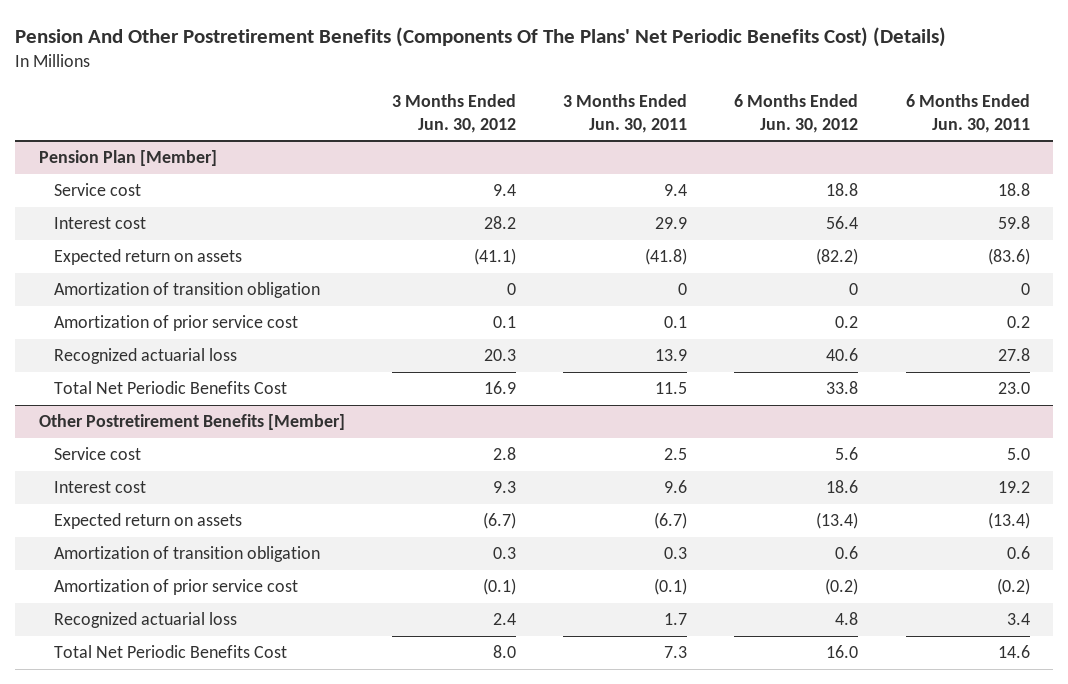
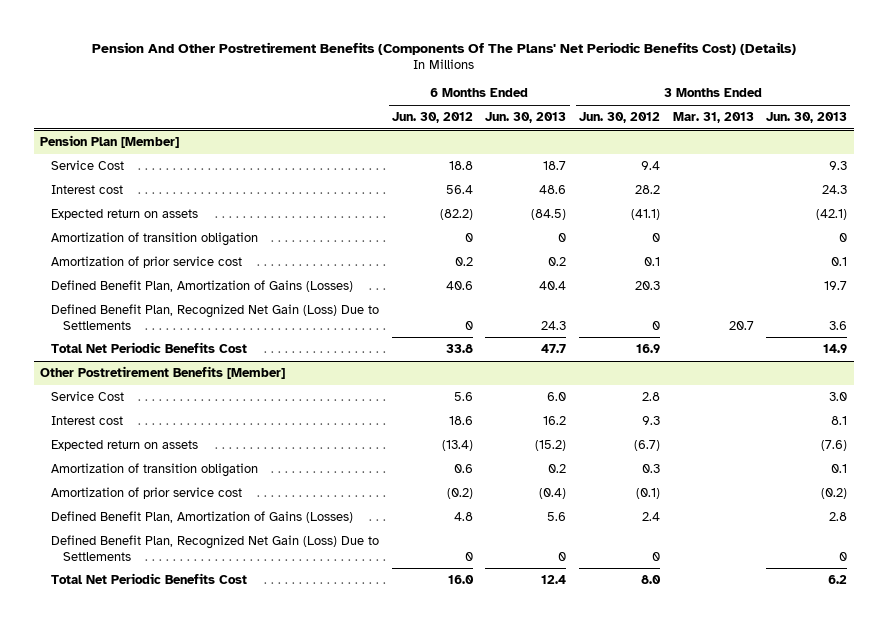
[563,93,688,133] 3 Months Ended Jun. 30, 2011 -> none
[905,93,1030,133] 6 Months Ended Jun. 30, 2011 -> none
none -> [485,112,567,124] Jun. 30, 2013
none -> [672,112,754,124] Mar. 31, 2013
none -> [766,112,848,124] Jun. 30, 2013
[54,183,142,197] Service cost -> [51,160,125,171] Service Cost
[54,348,238,365] Recognized actuarial loss -> [51,280,354,293] Defined Benefit Plan, Amortization of Gains (Losses)
none -> [51,304,380,330] Defined Benefit Plan, Recognized Net Gain (Loss) Due to Settlements
[54,447,142,461] Service cost -> [51,391,125,402] Service Cost
[54,612,238,629] Recognized actuarial loss -> [51,511,354,524] Defined Benefit Plan, Amortization of Gains (Losses)
none -> [51,535,380,561] Defined Benefit Plan, Recognized Net Gain (Loss) Due to Settlements

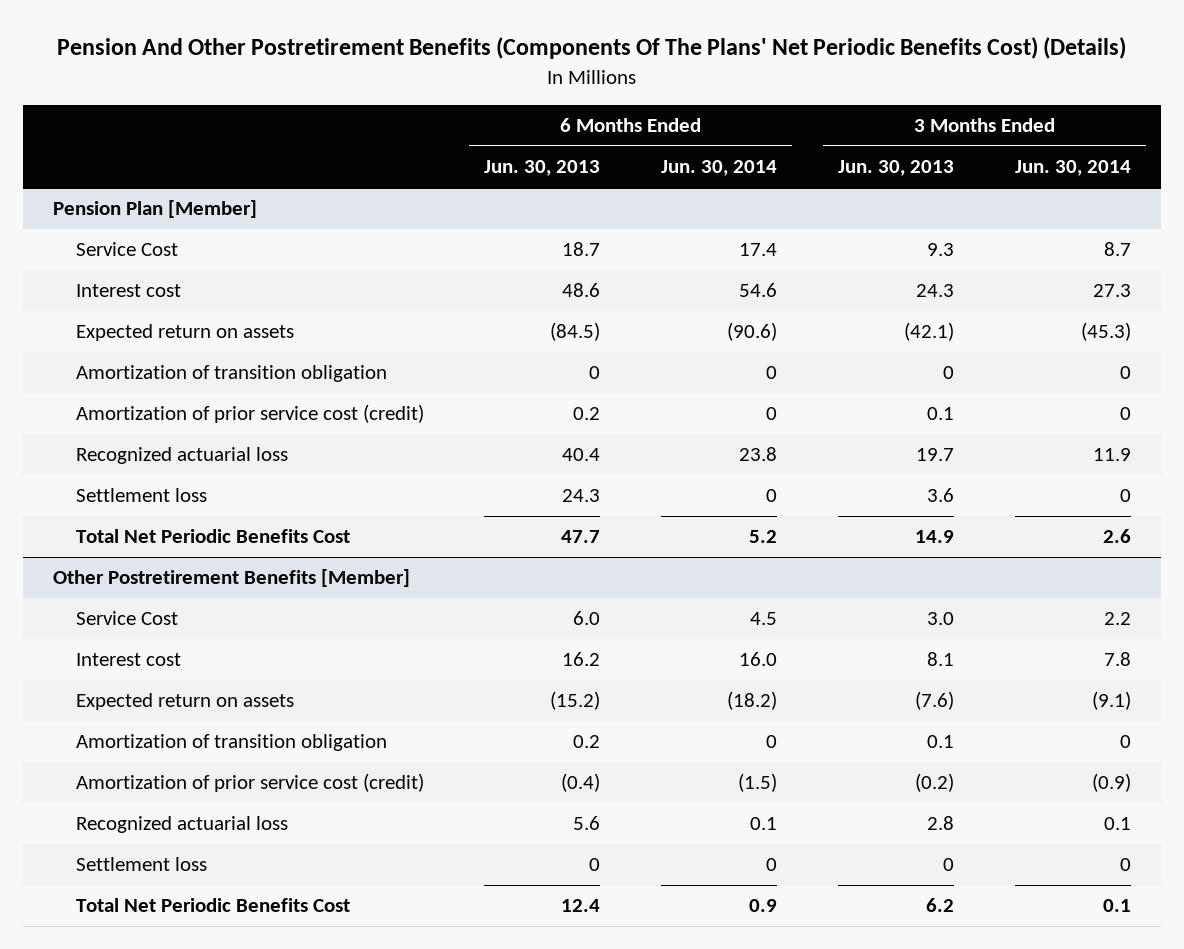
[391,112,473,124] Jun. 30, 2012 -> none
[579,112,661,124] Jun. 30, 2012 -> none
[672,112,754,124] Mar. 31, 2013 -> none
none -> [661,160,778,177] Jun. 30, 2014
none -> [1014,160,1131,177] Jun. 30, 2014
[51,256,243,269] Amortization of prior service cost -> [75,404,424,424] Amortization of prior service cost (credit)
[51,280,354,293] Defined Benefit Plan, Amortization of Gains (Losses) -> [75,447,288,465] Recognized actuarial loss
[51,304,380,330] Defined Benefit Plan, Recognized Net Gain (Loss) Due to Settlements -> [75,488,207,503] Settlement loss
[51,487,243,500] Amortization of prior service cost -> [75,773,424,793] Amortization of prior service cost (credit)
[51,511,354,524] Defined Benefit Plan, Amortization of Gains (Losses) -> [75,816,288,834] Recognized actuarial loss
[51,535,380,561] Defined Benefit Plan, Recognized Net Gain (Loss) Due to Settlements -> [75,857,207,872] Settlement loss

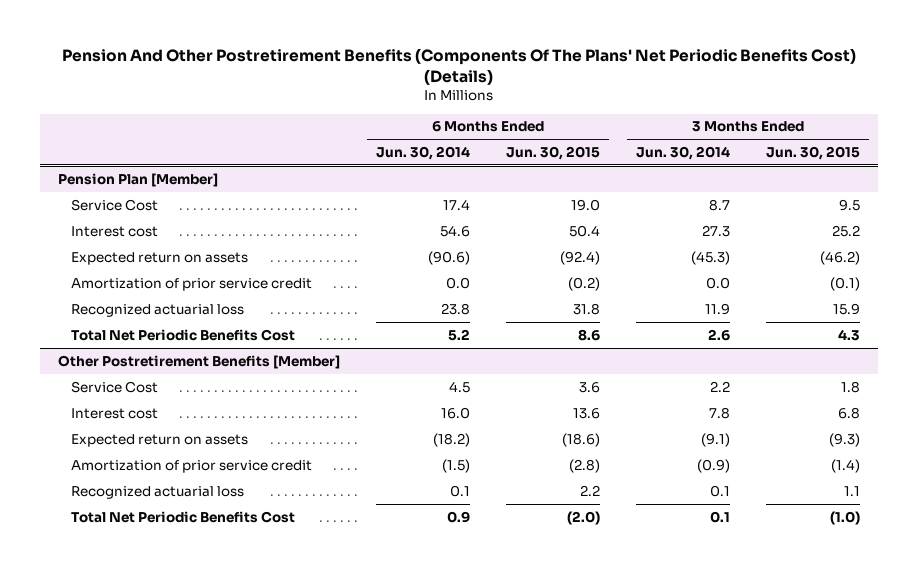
[484,160,601,177] Jun. 30, 2013 -> none
[838,160,955,177] Jun. 30, 2013 -> none
none -> [506,145,601,160] Jun. 30, 2015
none -> [765,145,860,160] Jun. 30, 2015
[75,365,387,383] Amortization of transition obligation -> none
[75,404,424,424] Amortization of prior service cost (credit) -> [71,277,313,291] Amortization of prior service credit
[766,407,778,421] 0 -> [446,276,471,289] 0.0
[1119,407,1131,421] 0 -> [705,276,730,289] 0.0
[75,488,207,503] Settlement loss -> none
[75,734,387,752] Amortization of transition obligation -> none
[75,773,424,793] Amortization of prior service cost (credit) -> [71,459,313,473] Amortization of prior service credit
[75,857,207,872] Settlement loss -> none

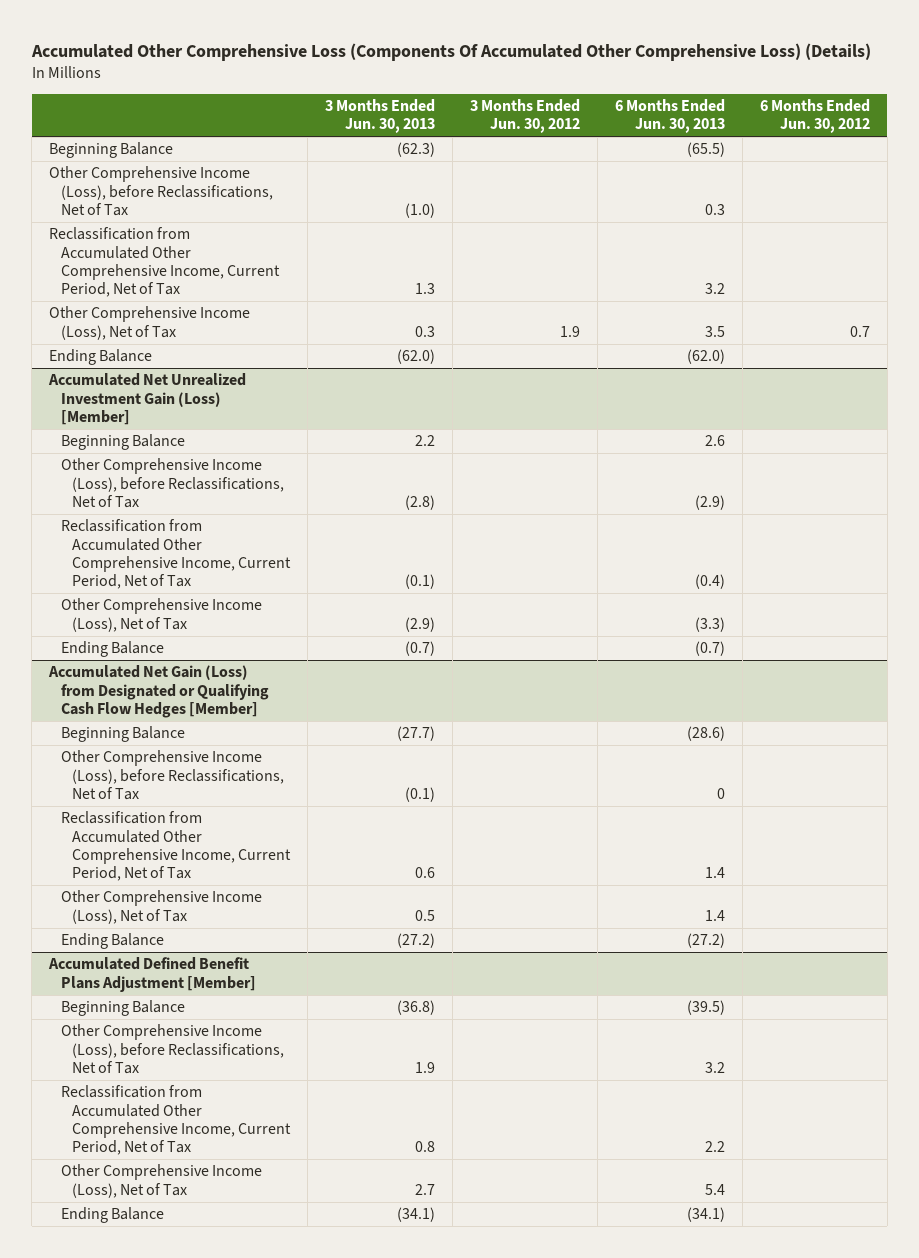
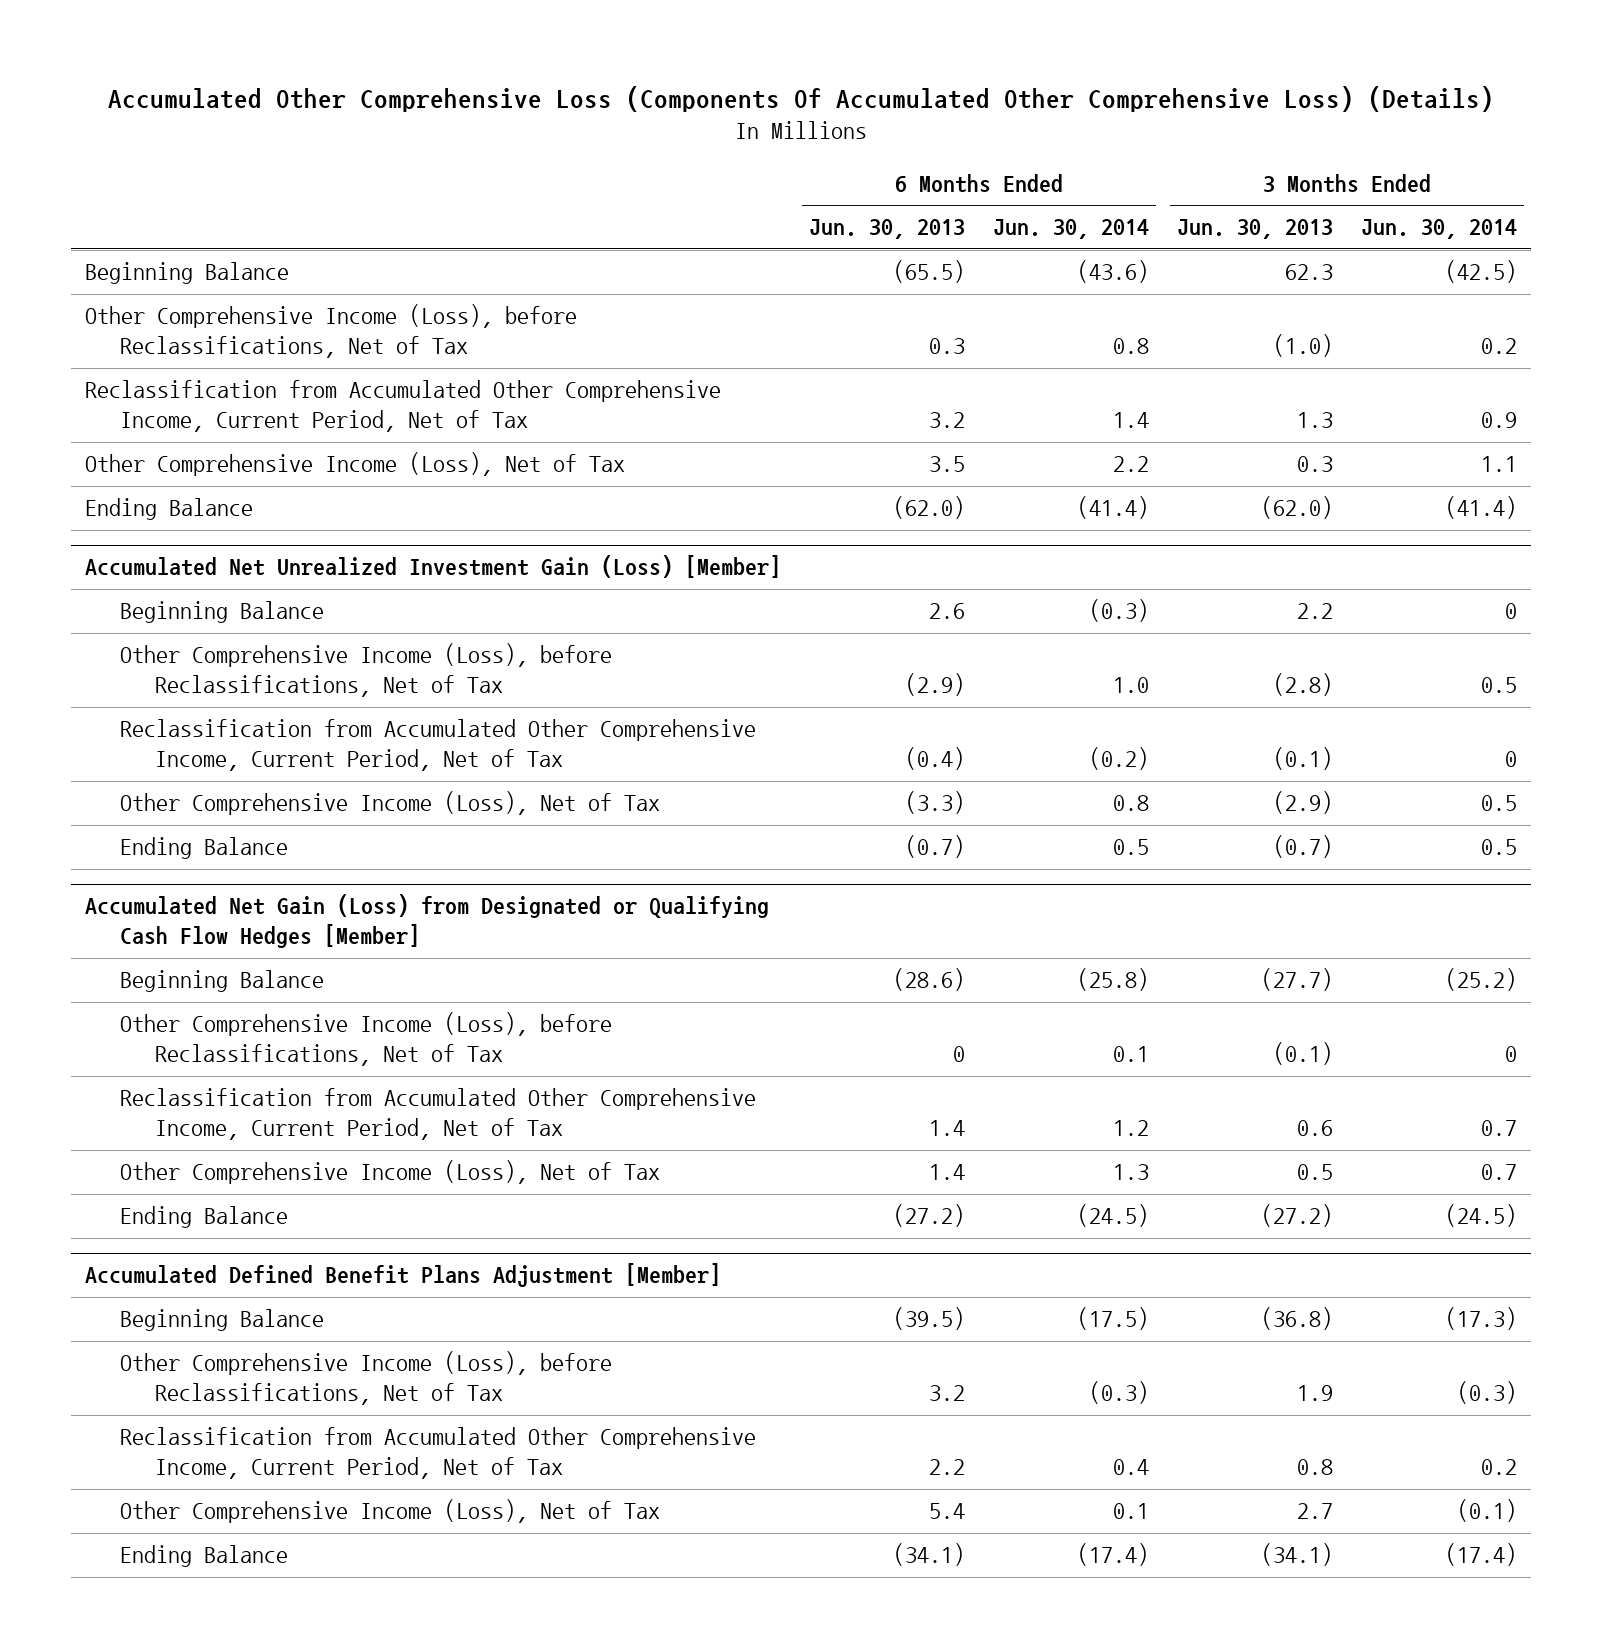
[469,99,580,134] 3 Months Ended Jun. 30, 2012 -> none
[759,99,870,134] 6 Months Ended Jun. 30, 2012 -> none
none -> [992,219,1149,240] Jun. 30, 2014
none -> [1360,219,1517,240] Jun. 30, 2014
[396,142,435,158] (62.3) -> [1284,264,1333,281] 62.3

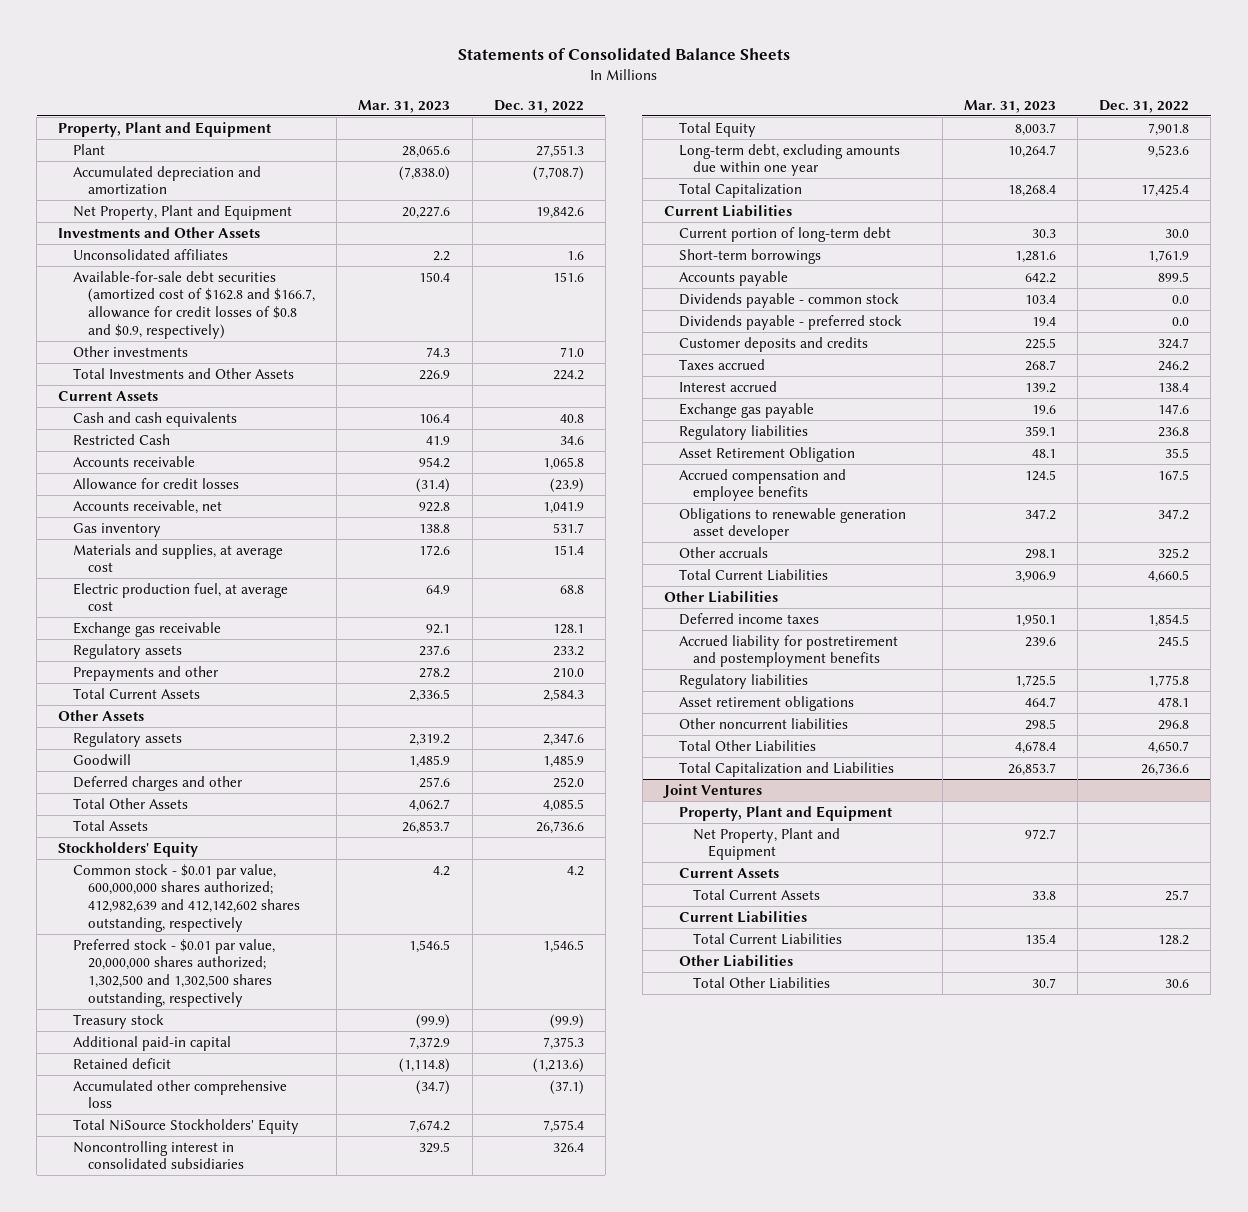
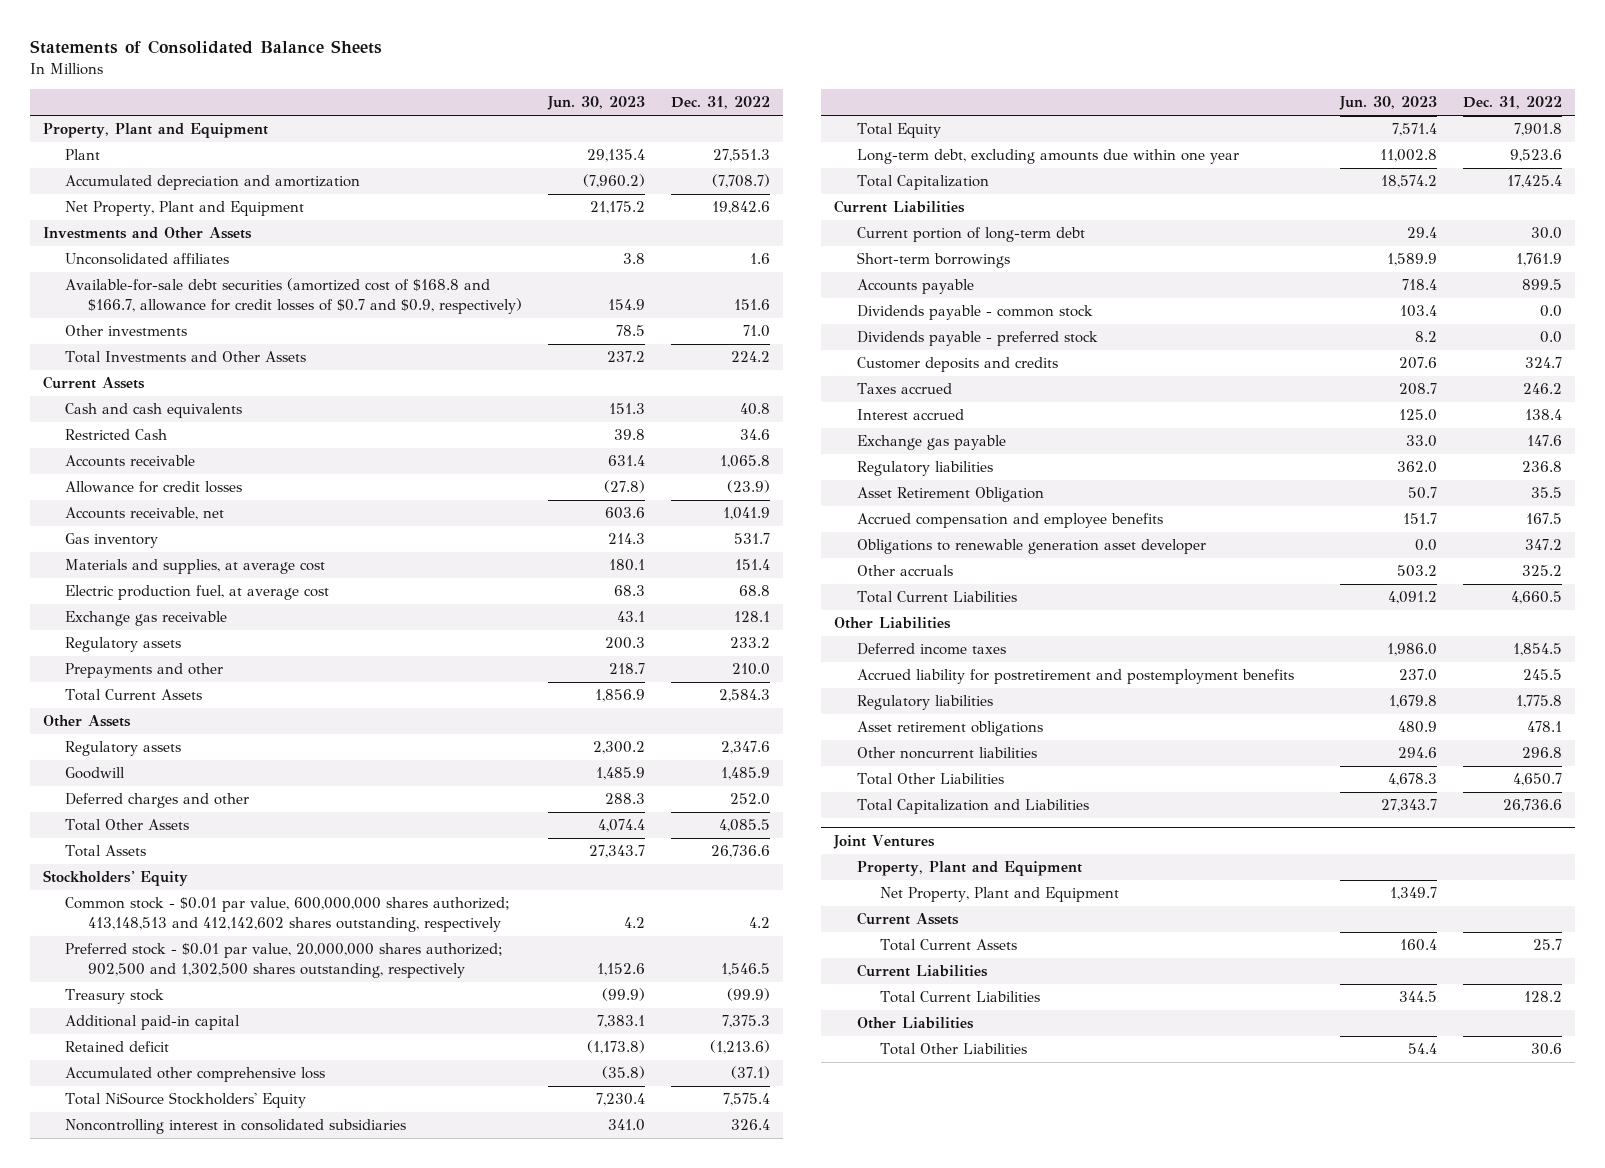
[358,100,451,114] Mar. 31, 2023 -> none
none -> [547,96,646,111] Jun. 30, 2023
[73,270,315,339] Available-for-sale debt securities (amortized cost of $162.8 and $166.7, allowance for credit losses of $0.8 and $0.9, respectively) -> [65,278,523,314] Available-for-sale debt securities (amortized cost of $168.8 and $166.7, allowance for credit losses of $0.7 and $0.9, respectively)
[73,863,300,932] Common stock - $0.01 par value, 600,000,000 shares authorized; 412,982,639 and 412,142,602 shares outstanding, respectively -> [65,897,511,932] Common stock - $0.01 par value, 600,000,000 shares authorized; 413,148,513 and 412,142,602 shares outstanding, respectively
[73,938,276,1007] Preferred stock - $0.01 par value, 20,000,000 shares authorized; 1,302,500 and 1,302,500 shares outstanding, respectively -> [65,943,504,978] Preferred stock - $0.01 par value, 20,000,000 shares authorized; 902,500 and 1,302,500 shares outstanding, respectively

